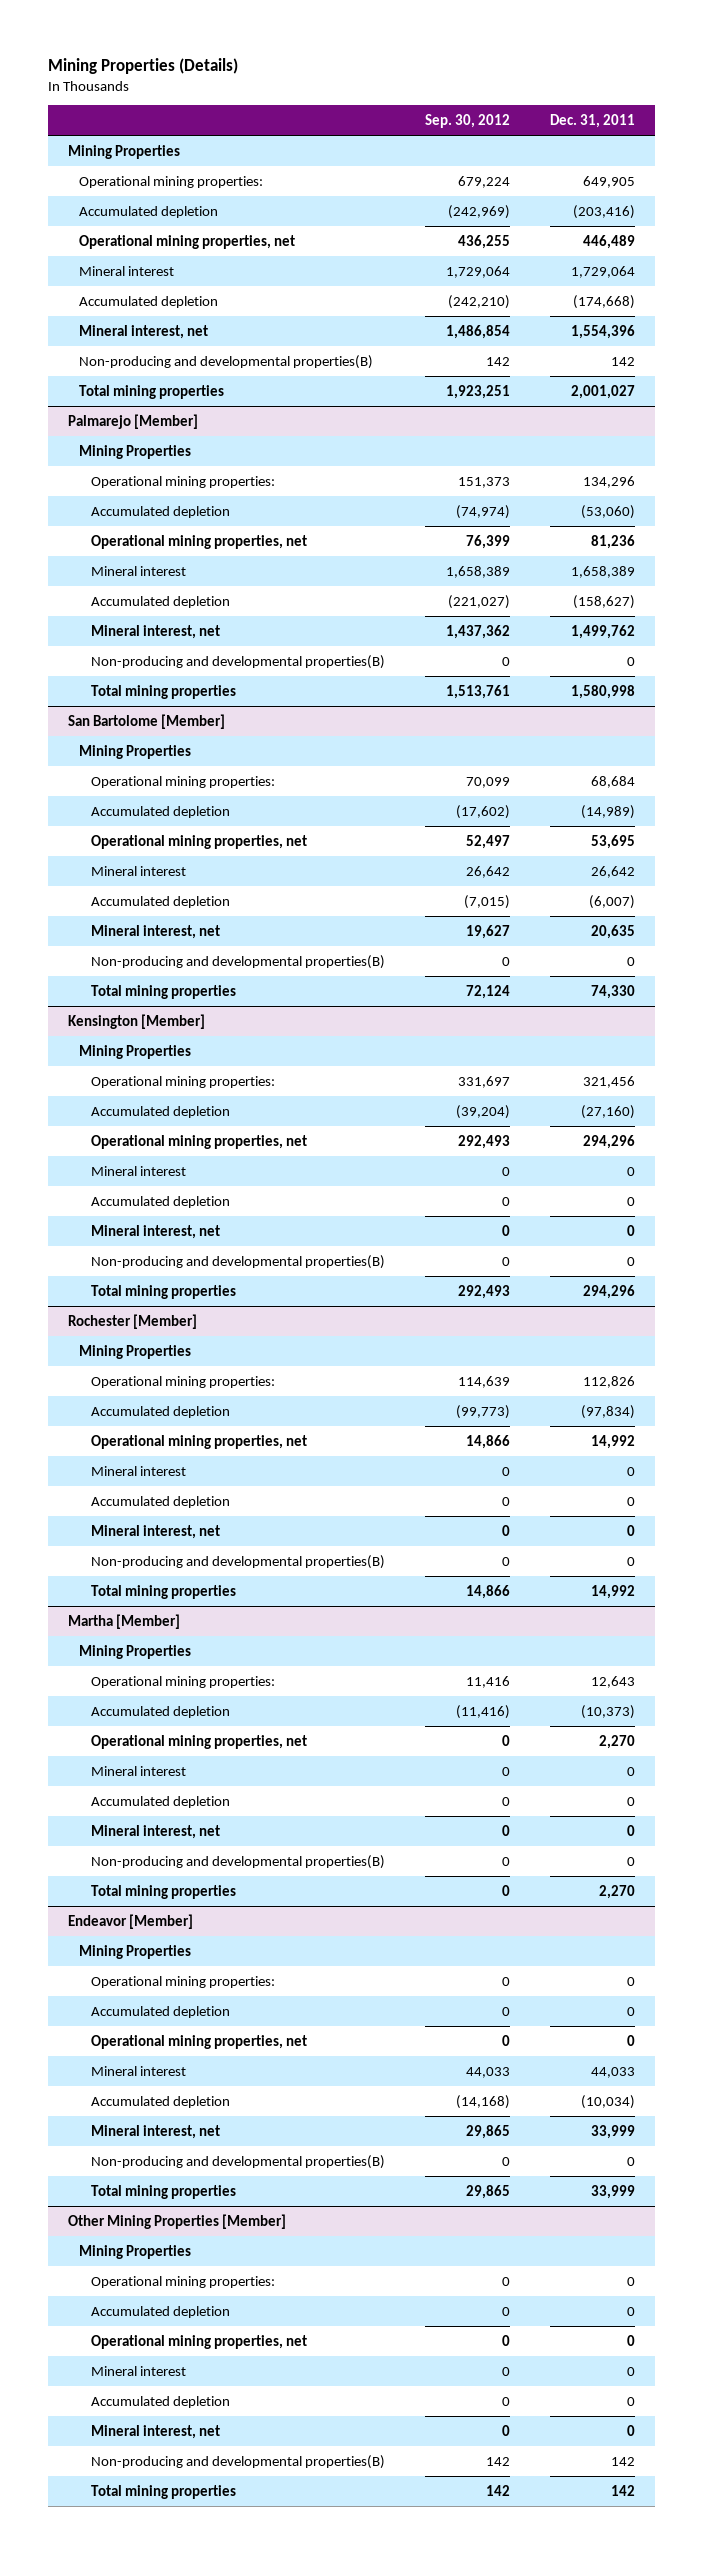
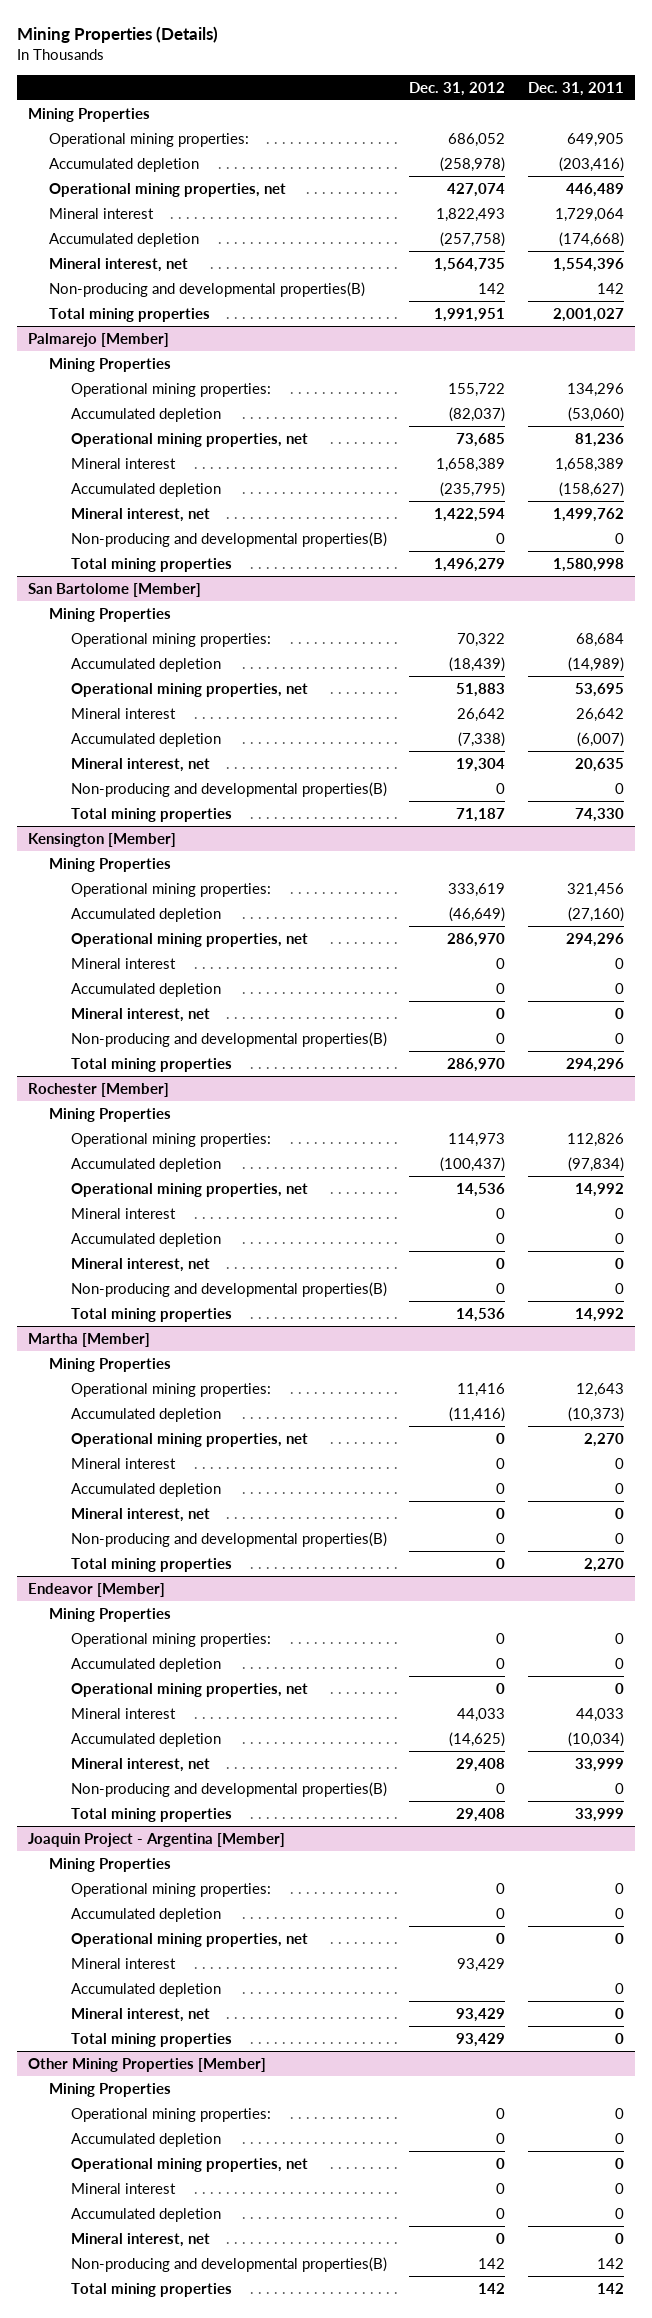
[424,114,510,129] Sep. 30, 2012 -> none
none -> [409,81,506,96] Dec. 31, 2012
none -> [27,1833,285,1848] Joaquin Project - Argentina [Member]
none -> [49,1858,172,1873] Mining Properties
none -> [70,1883,271,1898] Operational mining properties:
none -> [70,1908,221,1923] Accumulated depletion
none -> [70,1933,308,1948] Operational mining properties, net
none -> [70,1958,176,1970] Mineral interest
none -> [70,1983,221,1998] Accumulated depletion
none -> [70,2008,210,2023] Mineral interest, net
none -> [70,2033,232,2048] Total mining properties

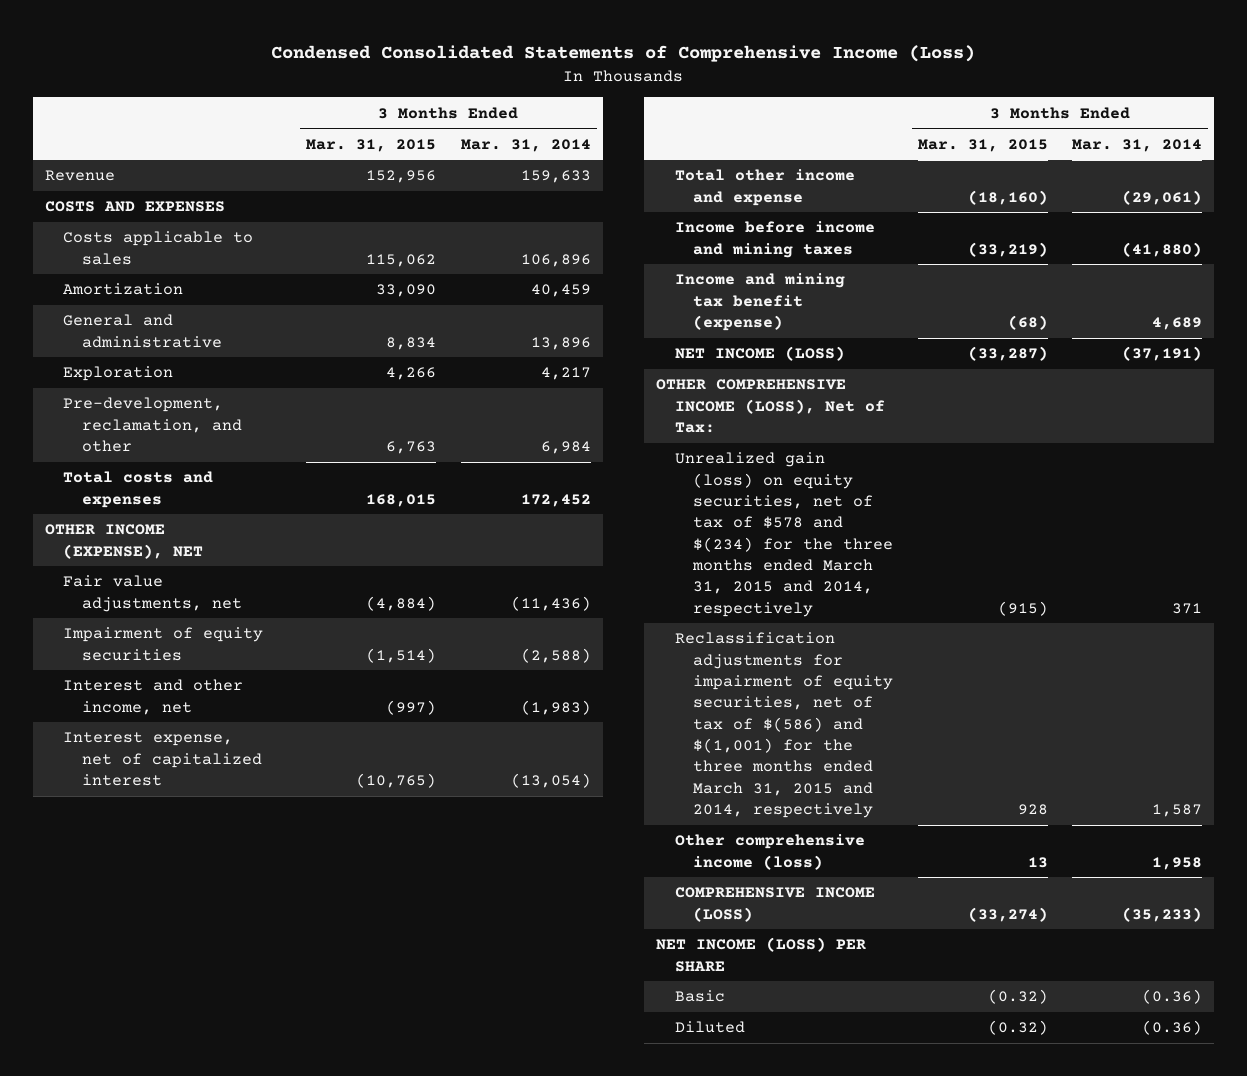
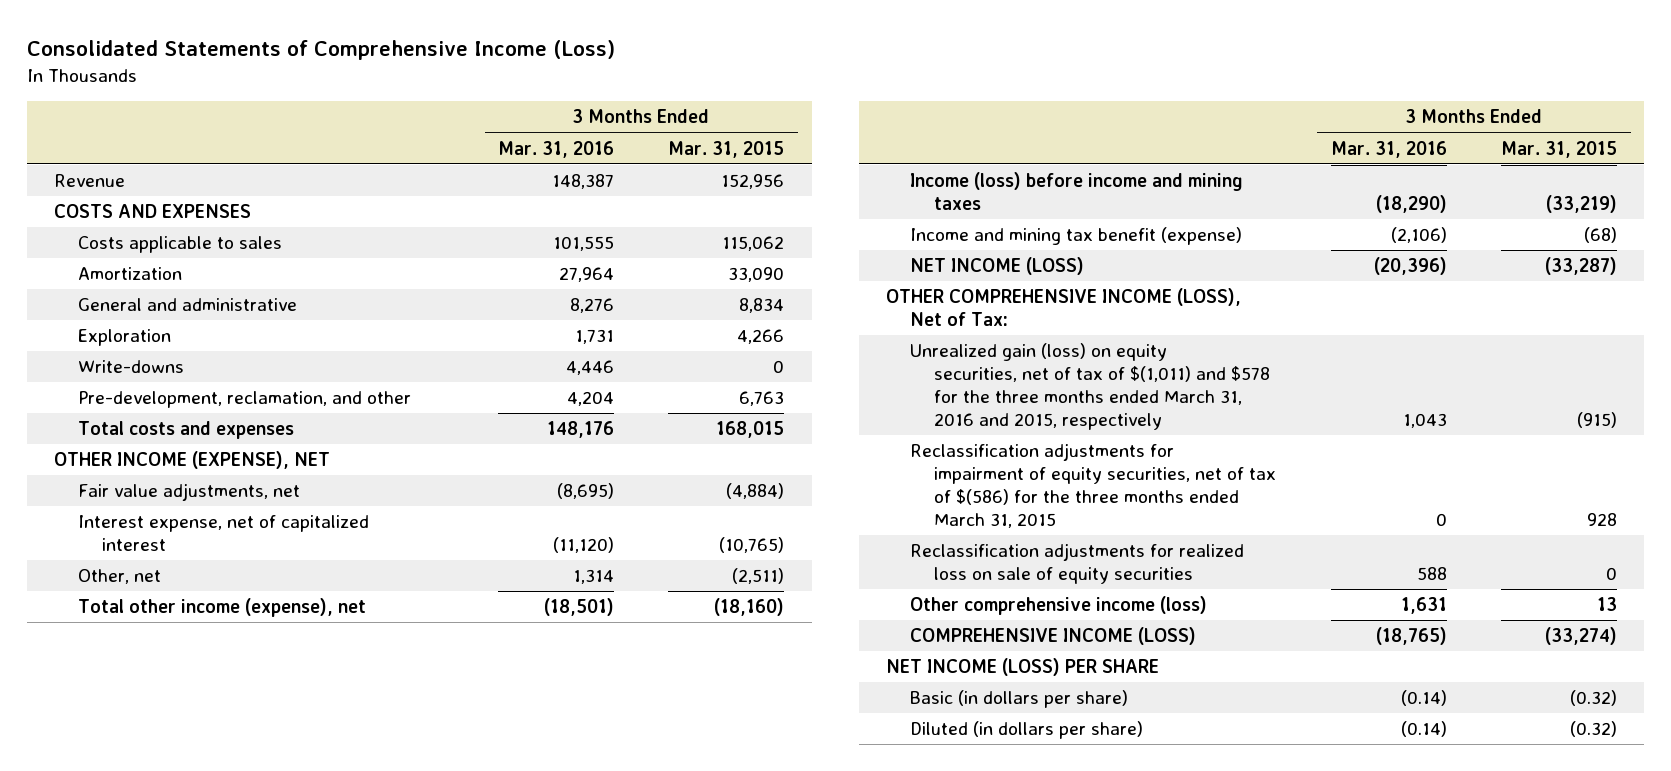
[271,45,976,63] Condensed Consolidated Statements of Comprehensive Income (Loss) -> [26,40,615,61] Consolidated Statements of Comprehensive Income (Loss)
[460,138,591,152] Mar. 31, 2014 -> none
none -> [498,140,615,158] Mar. 31, 2016
none -> [77,360,184,374] Write-downs
[63,627,264,661] Impairment of equity securities -> none
[63,679,244,715] Interest and other income, net -> none
none -> [77,569,161,585] Other, net
[674,169,855,206] Total other income and expense -> [77,598,366,618] Total other income (expense), net
[674,221,875,258] Income before income and mining taxes -> [910,172,1244,211] Income (loss) before income and mining taxes
[674,452,894,617] Unrealized gain (loss) on equity securities, net of tax of $578 and $(234) for the three months ended March 31, 2015 and 2014, respectively -> [910,343,1271,431] Unrealized gain (loss) on equity securities, net of tax of $(1,011) and $578 for the three months ended March 31, 2016 and 2015, respectively
[674,632,894,818] Reclassification adjustments for impairment of equity securities, net of tax of $(586) and $(1,001) for the three months ended March 31, 2015 and 2014, respectively -> [910,443,1277,529] Reclassification adjustments for impairment of equity securities, net of tax of $(586) for the three months ended March 31, 2015
none -> [910,543,1245,585] Reclassification adjustments for realized loss on sale of equity securities
[674,990,725,1003] Basic -> [910,690,1129,709] Basic (in dollars per share)
[674,1021,745,1034] Diluted -> [910,721,1144,740] Diluted (in dollars per share)

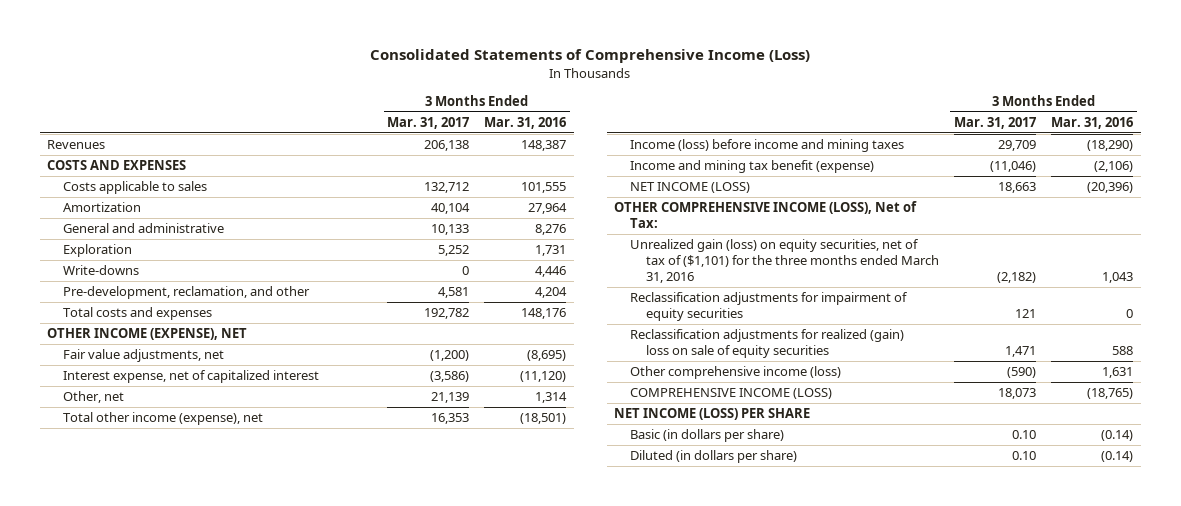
[668,140,785,158] Mar. 31, 2015 -> none
none -> [387,117,470,130] Mar. 31, 2017
[53,174,125,188] Revenue -> [47,140,106,150] Revenues
[910,343,1271,431] Unrealized gain (loss) on equity securities, net of tax of $(1,011) and $578 for the three months ended March 31, 2016 and 2015, respectively -> [630,239,940,283] Unrealized gain (loss) on equity securities, net of tax of ($1,101) for the three months ended March 31, 2016
[910,443,1277,529] Reclassification adjustments for impairment of equity securities, net of tax of $(586) for the three months ended March 31, 2015 -> [630,292,909,322] Reclassification adjustments for impairment of equity securities
[910,543,1245,585] Reclassification adjustments for realized loss on sale of equity securities -> [630,329,905,359] Reclassification adjustments for realized (gain) loss on sale of equity securities

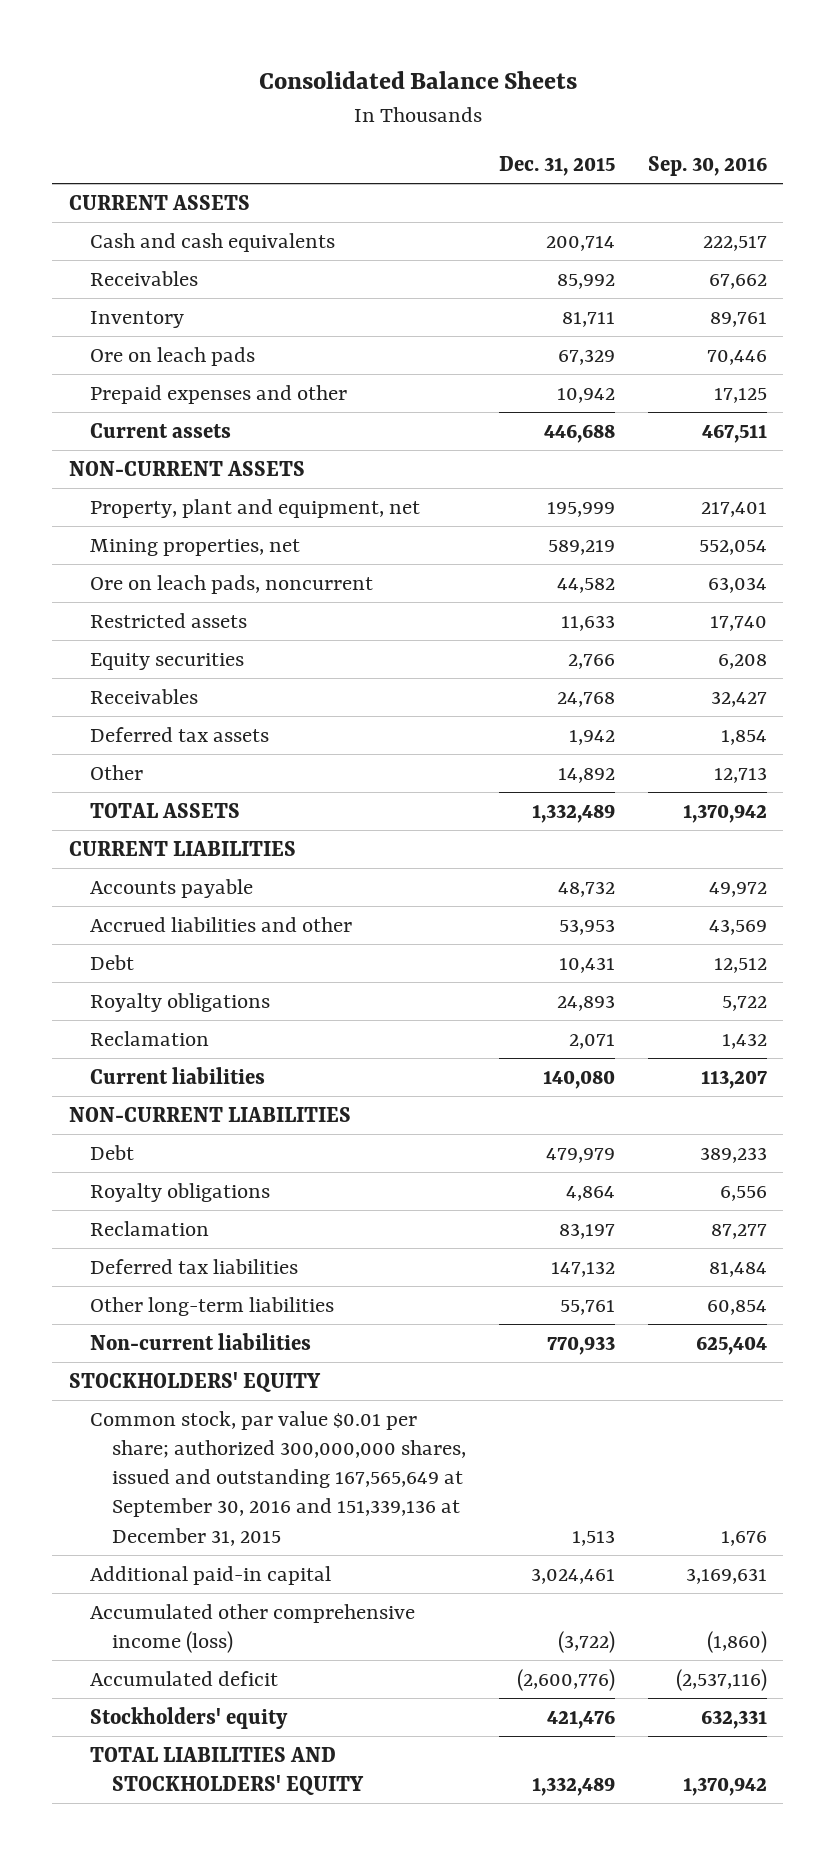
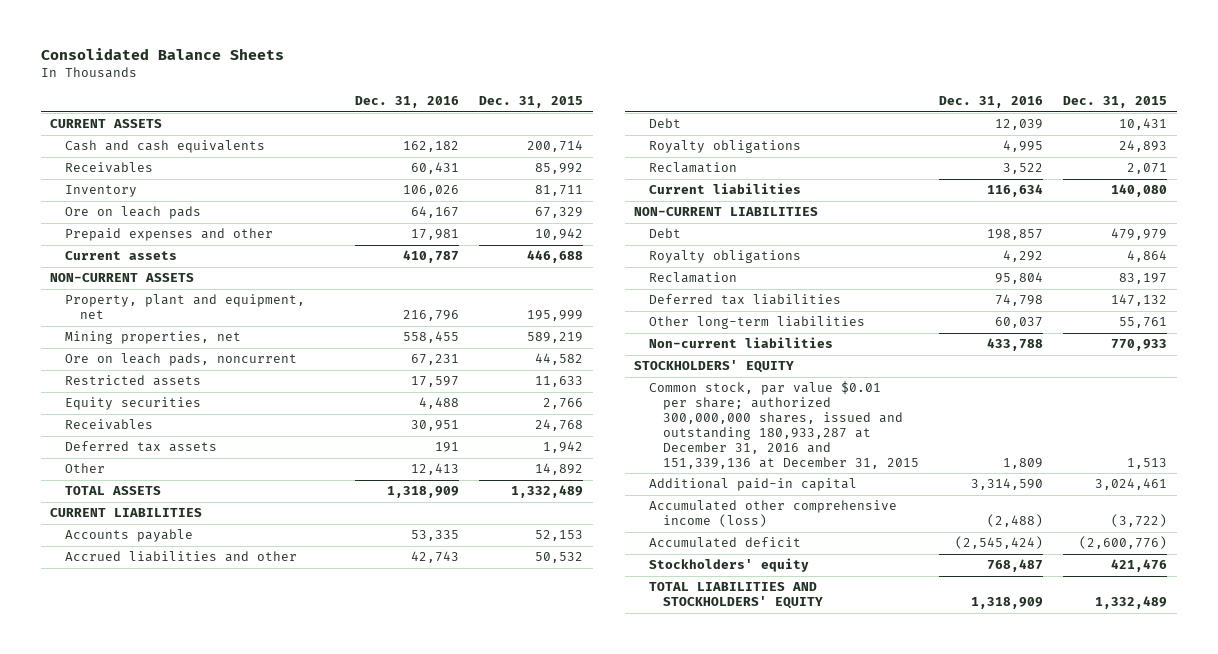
[647,156,767,177] Sep. 30, 2016 -> none
none -> [355,95,460,108] Dec. 31, 2016
[557,880,615,897] 48,732 -> [535,530,584,542] 52,153
[558,918,615,935] 53,953 -> [535,552,584,564] 50,532
[90,1410,466,1546] Common stock, par value $0.01 per share; authorized 300,000,000 shares, issued and outstanding 167,565,649 at September 30, 2016 and 151,339,136 at December 31, 2015 -> [648,381,920,469] Common stock, par value $0.01 per share; authorized 300,000,000 shares, issued and outstanding 180,933,287 at December 31, 2016 and 151,339,136 at December 31, 2015

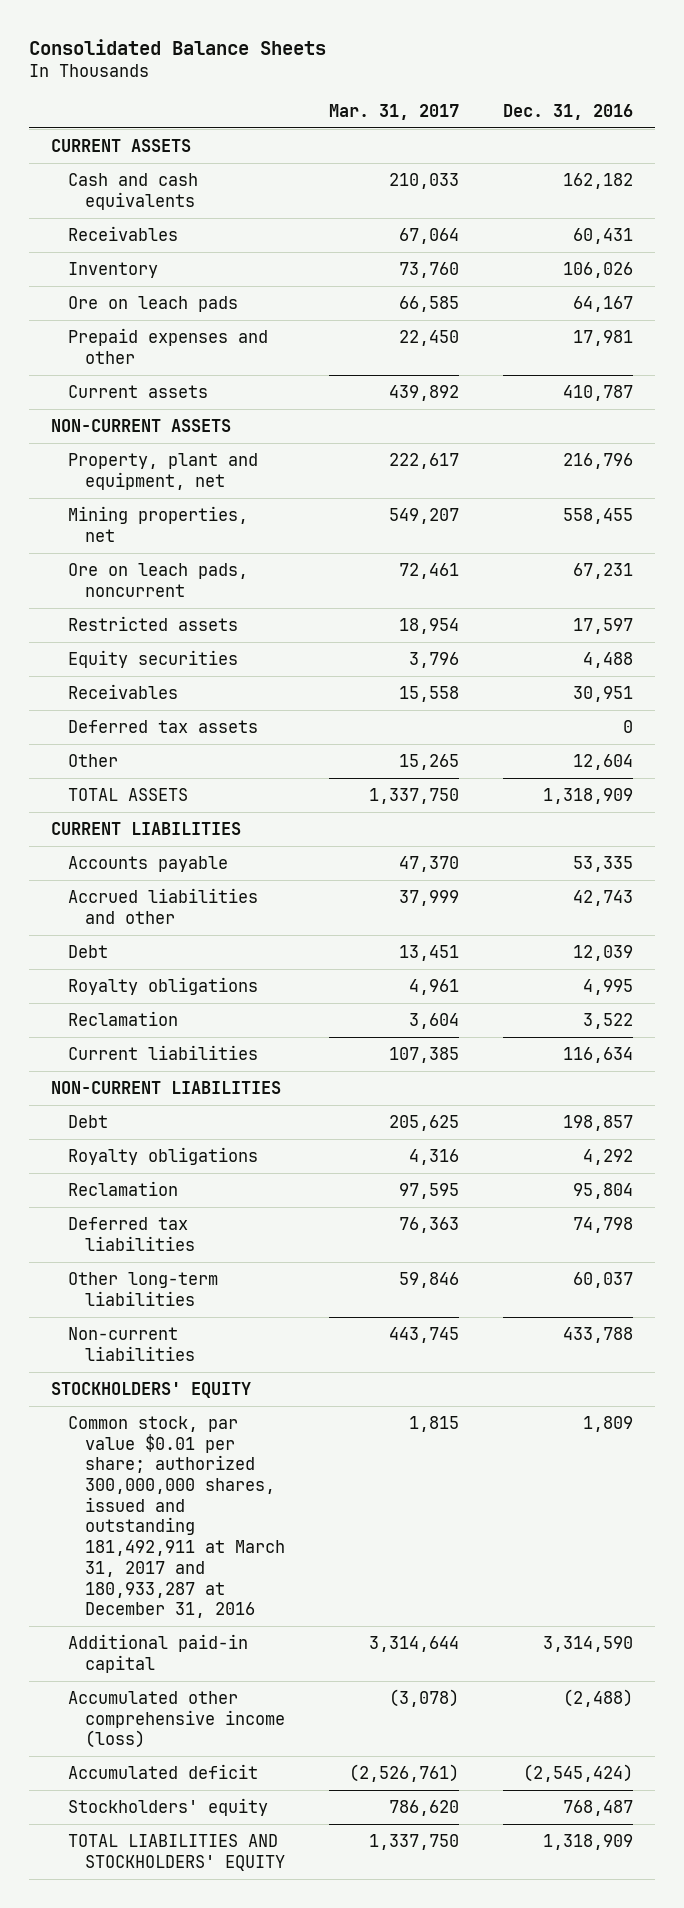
[479,95,584,108] Dec. 31, 2015 -> none
none -> [329,103,460,120] Mar. 31, 2017
[435,442,460,453] 191 -> [622,719,633,733] 0
[411,463,460,476] 12,413 -> [572,753,633,770] 12,604
[648,381,920,469] Common stock, par value $0.01 per share; authorized 300,000,000 shares, issued and outstanding 180,933,287 at December 31, 2016 and 151,339,136 at December 31, 2015 -> [68,1415,286,1619] Common stock, par value $0.01 per share; authorized 300,000,000 shares, issued and outstanding 181,492,911 at March 31, 2017 and 180,933,287 at December 31, 2016

